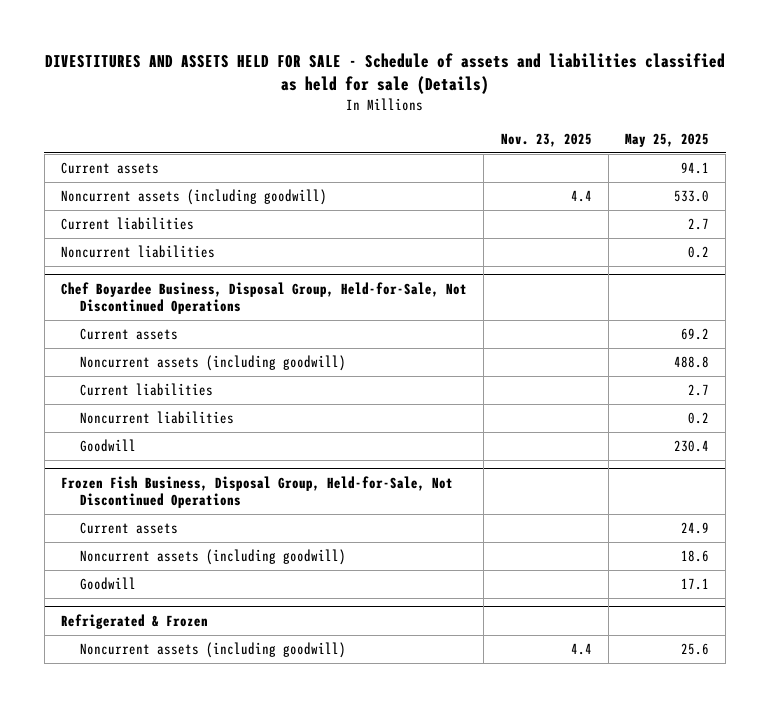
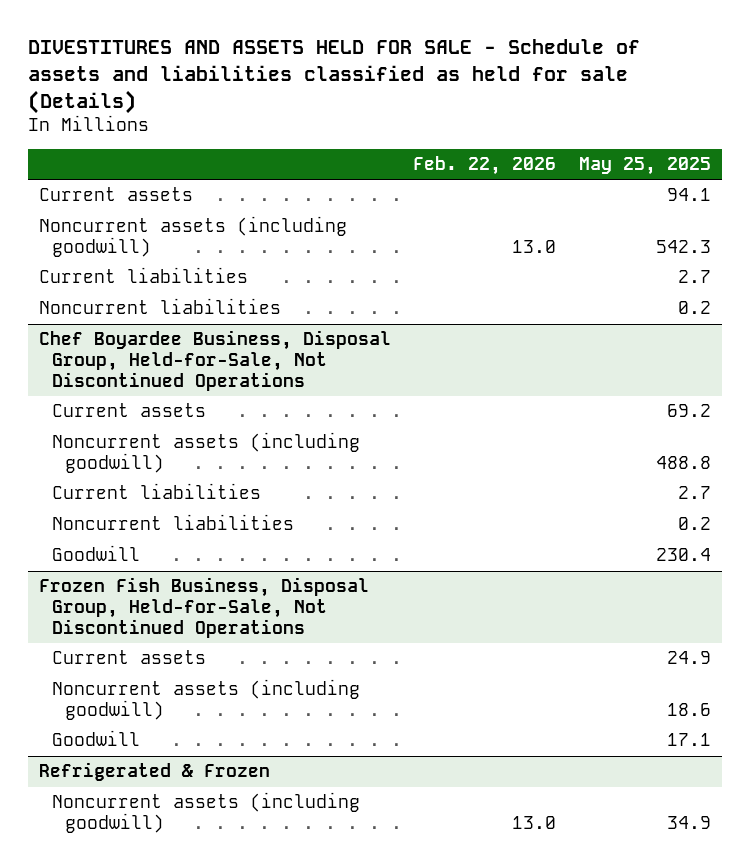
[500,133,592,148] Nov. 23, 2025 -> none
none -> [413,156,557,176] Feb. 22, 2026
[674,190,710,203] 533.0 -> [655,240,711,254] 542.3
[681,643,710,656] 25.6 -> [666,816,711,830] 34.9

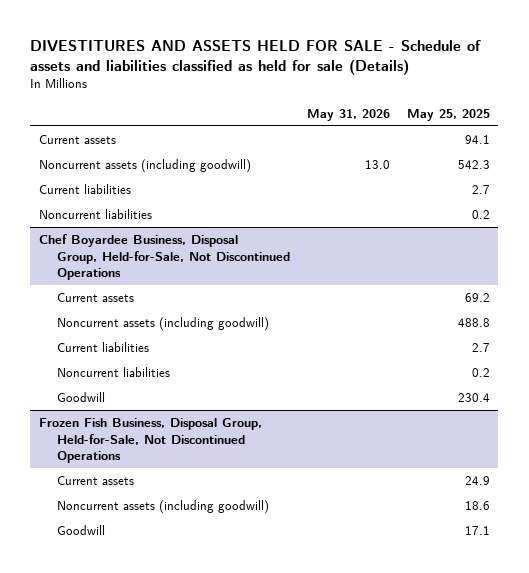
[413,156,557,176] Feb. 22, 2026 -> none
none -> [307,109,391,122] May 31, 2026
[38,762,270,782] Refrigerated & Frozen -> none
[51,792,360,834] Noncurrent assets (including goodwill) -> none

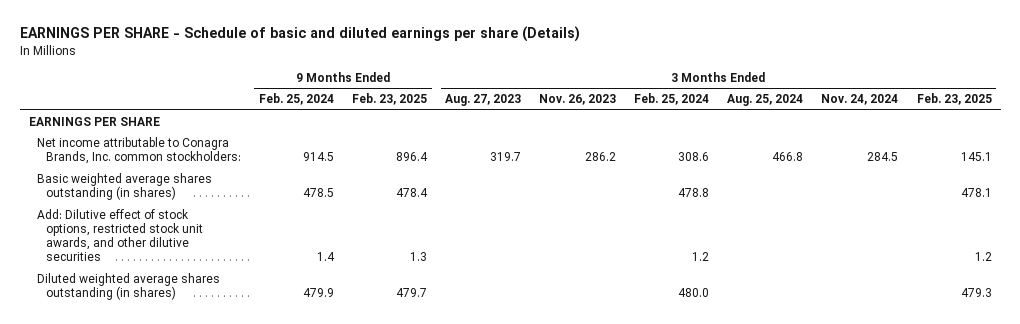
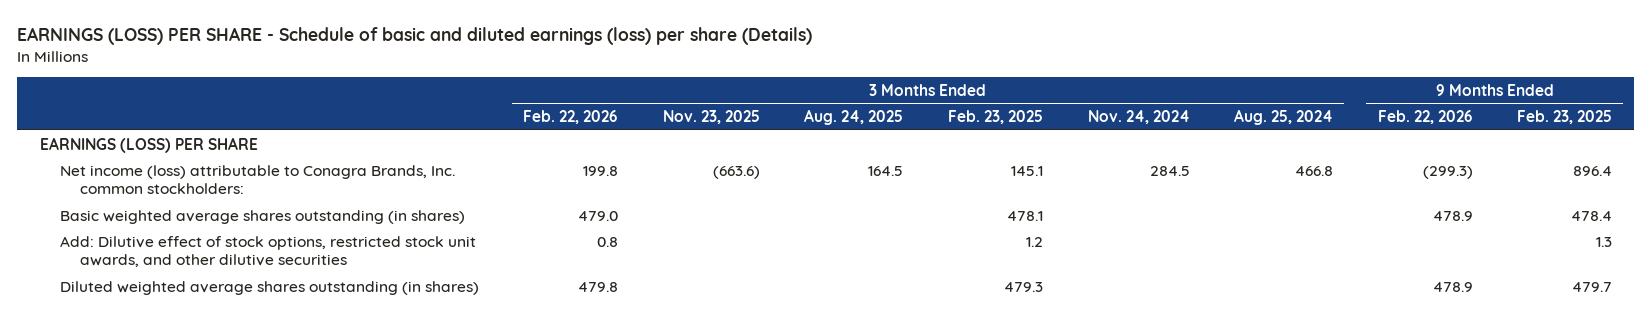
[19,26,580,43] EARNINGS PER SHARE - Schedule of basic and diluted earnings per share (Details) -> [17,27,813,46] EARNINGS (LOSS) PER SHARE - Schedule of basic and diluted earnings (loss) per share (Details)
[258,93,334,106] Feb. 25, 2024 -> none
[445,94,522,107] Aug. 27, 2023 -> none
[539,94,617,106] Nov. 26, 2023 -> none
[634,93,710,106] Feb. 25, 2024 -> none
none -> [523,109,619,124] Feb. 22, 2026
none -> [662,109,760,124] Nov. 23, 2025
none -> [804,108,904,125] Aug. 24, 2025
none -> [1377,109,1473,124] Feb. 22, 2026
[28,117,160,127] EARNINGS PER SHARE -> [39,136,258,153] EARNINGS (LOSS) PER SHARE
[37,137,241,165] Net income attributable to Conagra Brands, Inc. common stockholders: -> [59,164,455,194] Net income (loss) attributable to Conagra Brands, Inc. common stockholders:

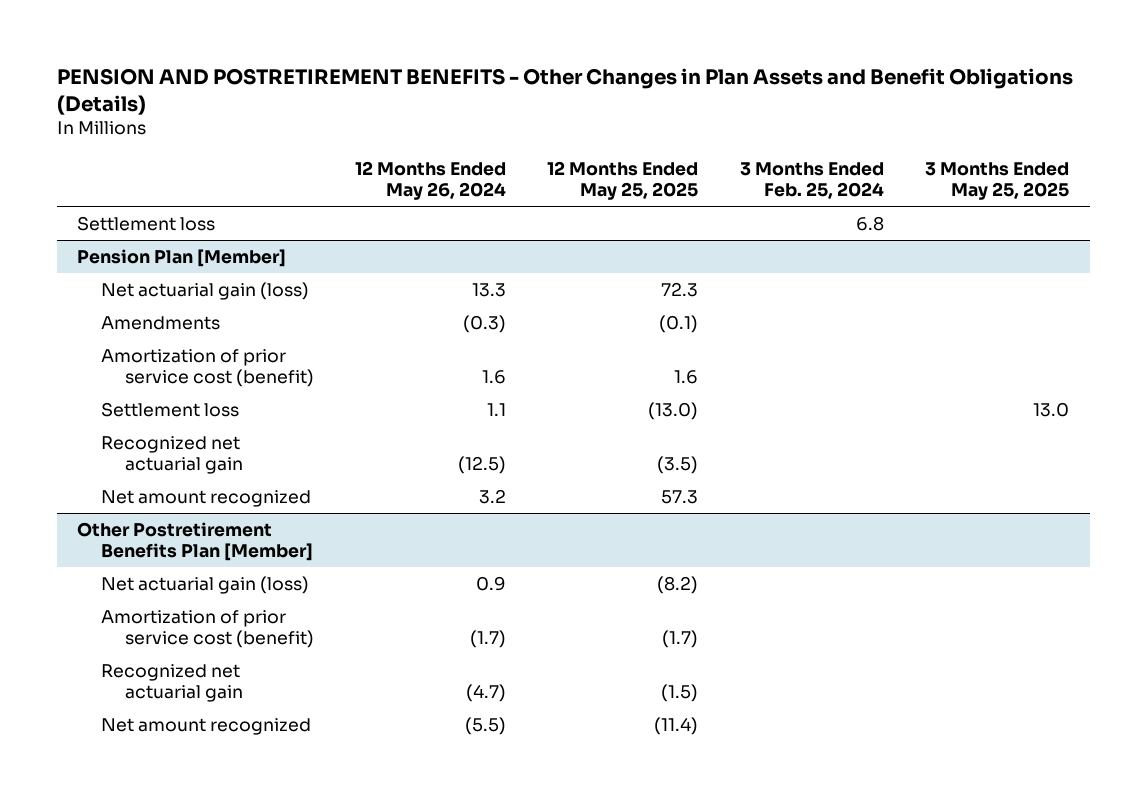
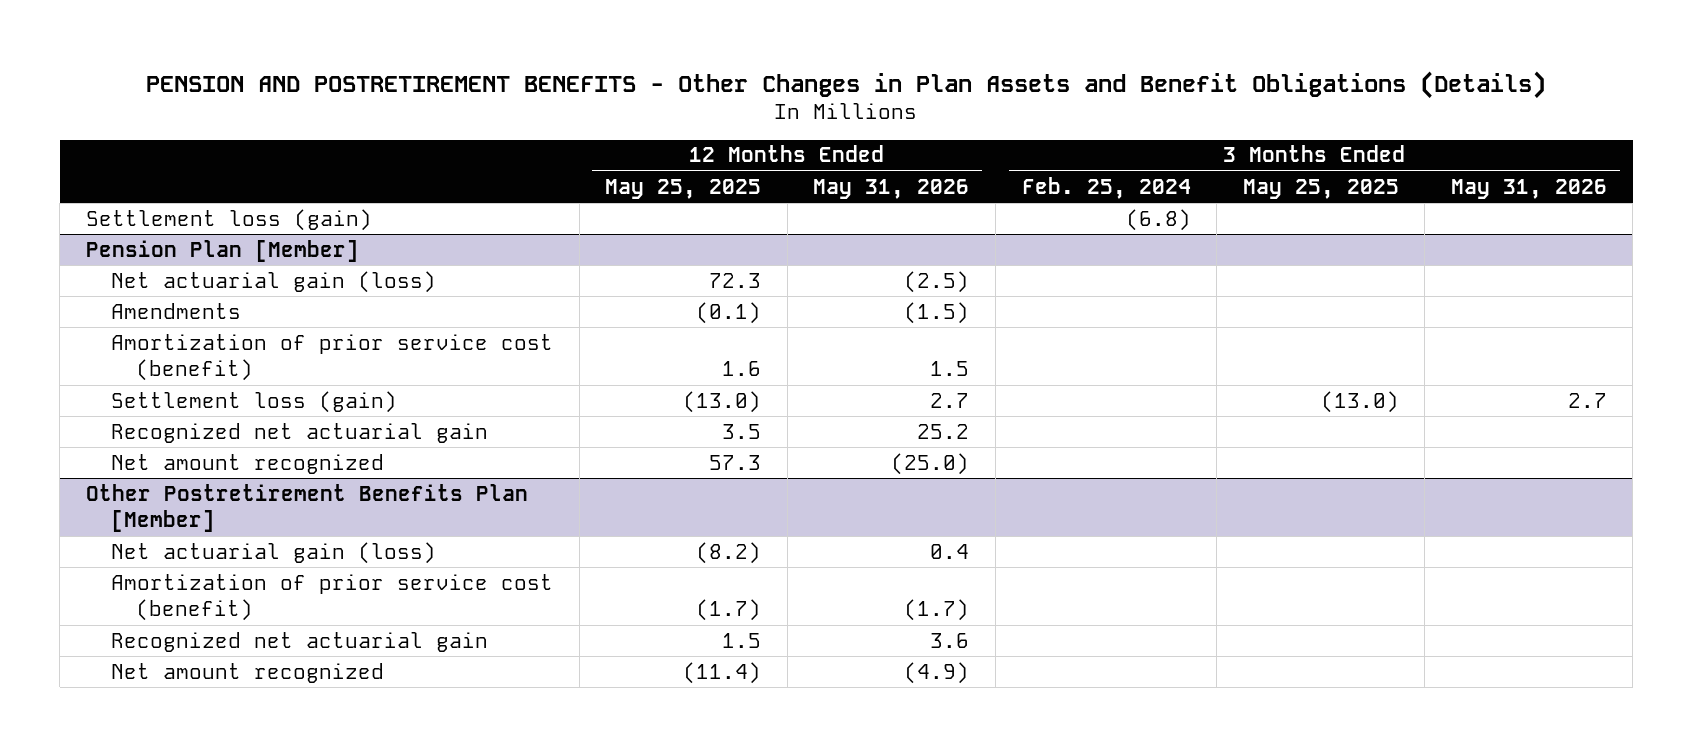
[354,161,506,200] 12 Months Ended May 26, 2024 -> none
none -> [813,178,970,199] May 31, 2026
none -> [1450,178,1607,199] May 31, 2026
[77,216,216,232] Settlement loss -> [86,208,373,231] Settlement loss (gain)
[855,216,884,232] 6.8 -> [1125,208,1191,231] (6.8)
[100,402,239,418] Settlement loss -> [111,390,398,413] Settlement loss (gain)
[1033,402,1070,418] 13.0 -> [1320,390,1399,413] (13.0)
[657,455,699,474] (3.5) -> [722,423,762,439] 3.5
[661,683,699,702] (1.5) -> [722,632,762,648] 1.5

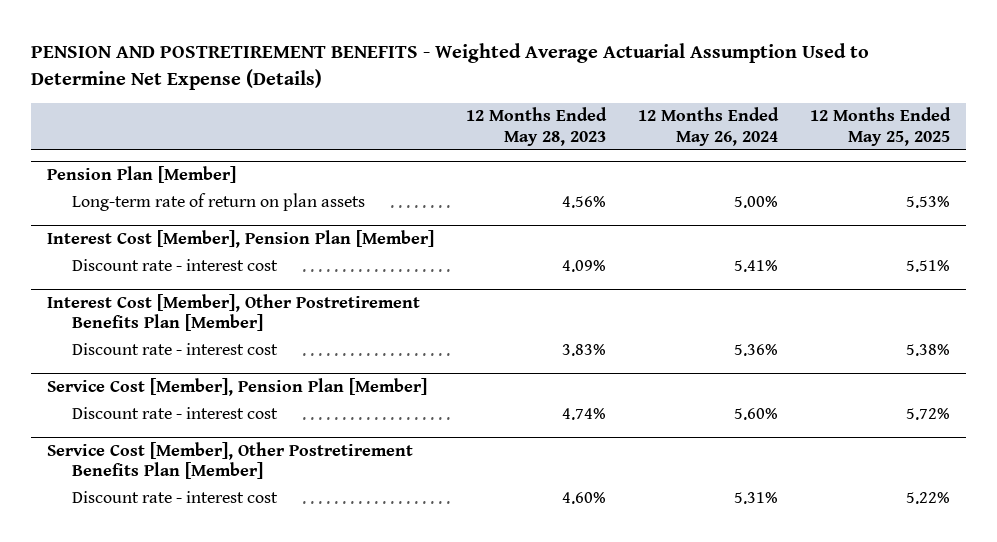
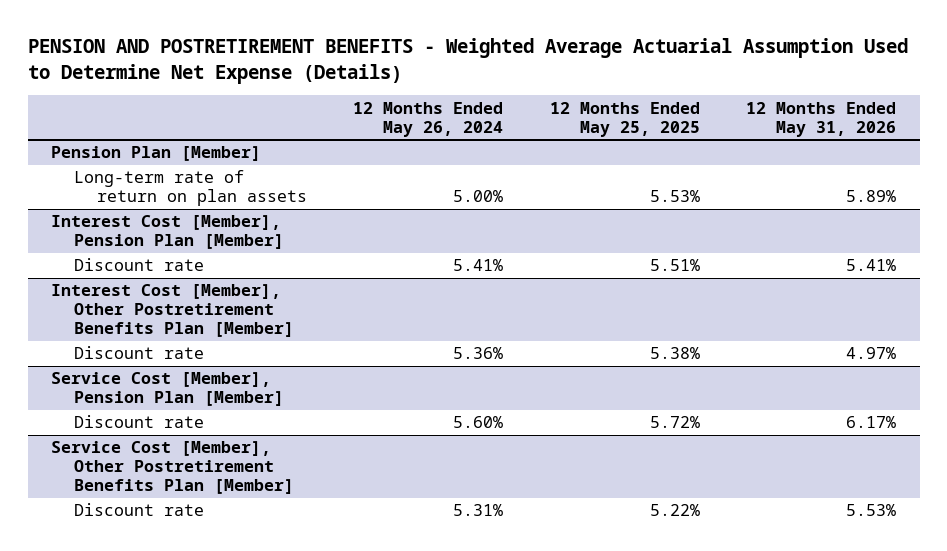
[465,107,607,146] 12 Months Ended May 28, 2023 -> none
none -> [746,101,897,137] 12 Months Ended May 31, 2026
[72,258,279,271] Discount rate - interest cost -> [73,258,204,272] Discount rate
[72,342,279,355] Discount rate - interest cost -> [73,346,204,360] Discount rate
[72,406,279,419] Discount rate - interest cost -> [73,415,204,429] Discount rate
[72,490,279,503] Discount rate - interest cost -> [73,503,204,517] Discount rate

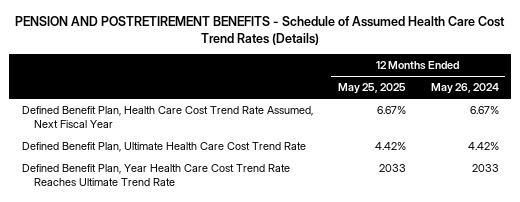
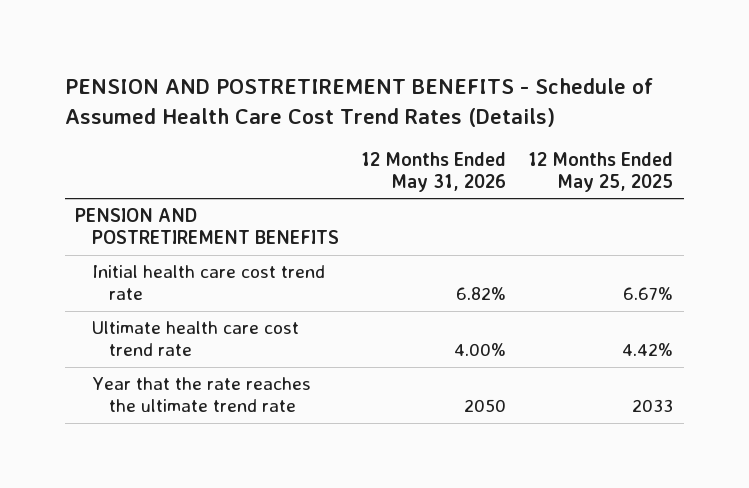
[430,83,499,95] May 26, 2024 -> none
none -> [361,151,507,192] 12 Months Ended May 31, 2026
none -> [75,208,340,245] PENSION AND POSTRETIREMENT BENEFITS
[21,105,313,129] Defined Benefit Plan, Health Care Cost Trend Rate Assumed, Next Fiscal Year -> [92,265,326,301] Initial health care cost trend rate
[21,141,306,152] Defined Benefit Plan, Ultimate Health Care Cost Trend Rate -> [92,321,300,357] Ultimate health care cost trend rate
[21,163,290,187] Defined Benefit Plan, Year Health Care Cost Trend Rate Reaches Ultimate Trend Rate -> [92,377,312,413] Year that the rate reaches the ultimate trend rate

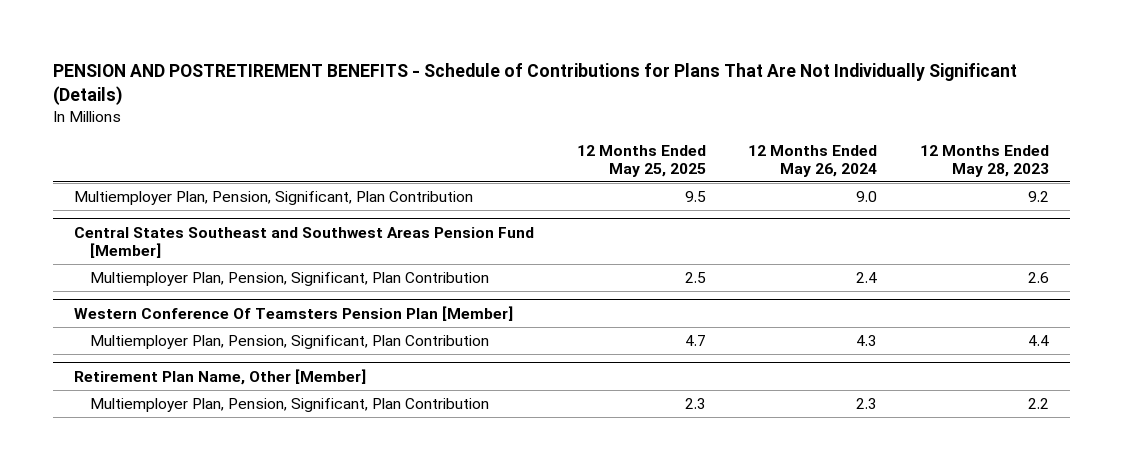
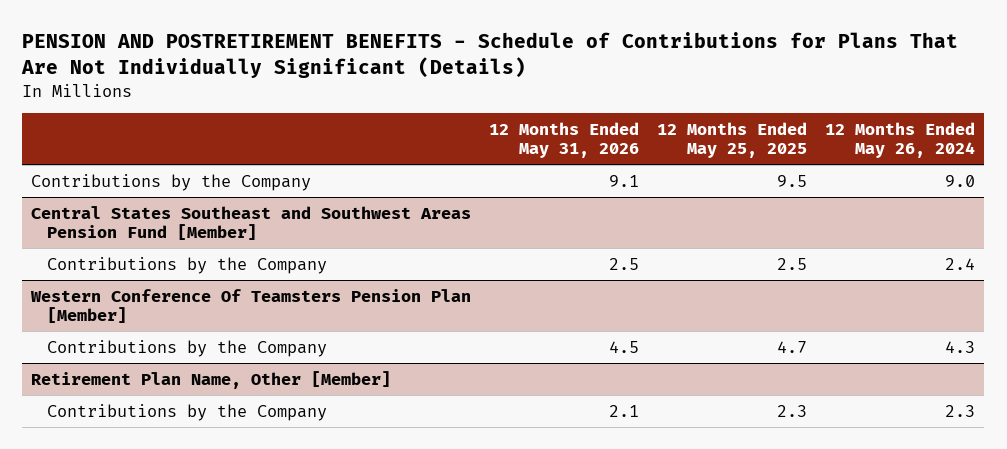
[919,144,1049,177] 12 Months Ended May 28, 2023 -> none
none -> [489,121,640,159] 12 Months Ended May 31, 2026
[74,191,474,206] Multiemployer Plan, Pension, Significant, Plan Contribution -> [31,173,312,191] Contributions by the Company
[90,272,490,287] Multiemployer Plan, Pension, Significant, Plan Contribution -> [46,256,327,274] Contributions by the Company
[90,335,490,350] Multiemployer Plan, Pension, Significant, Plan Contribution -> [46,339,327,357] Contributions by the Company
[90,398,490,413] Multiemployer Plan, Pension, Significant, Plan Contribution -> [46,403,327,421] Contributions by the Company

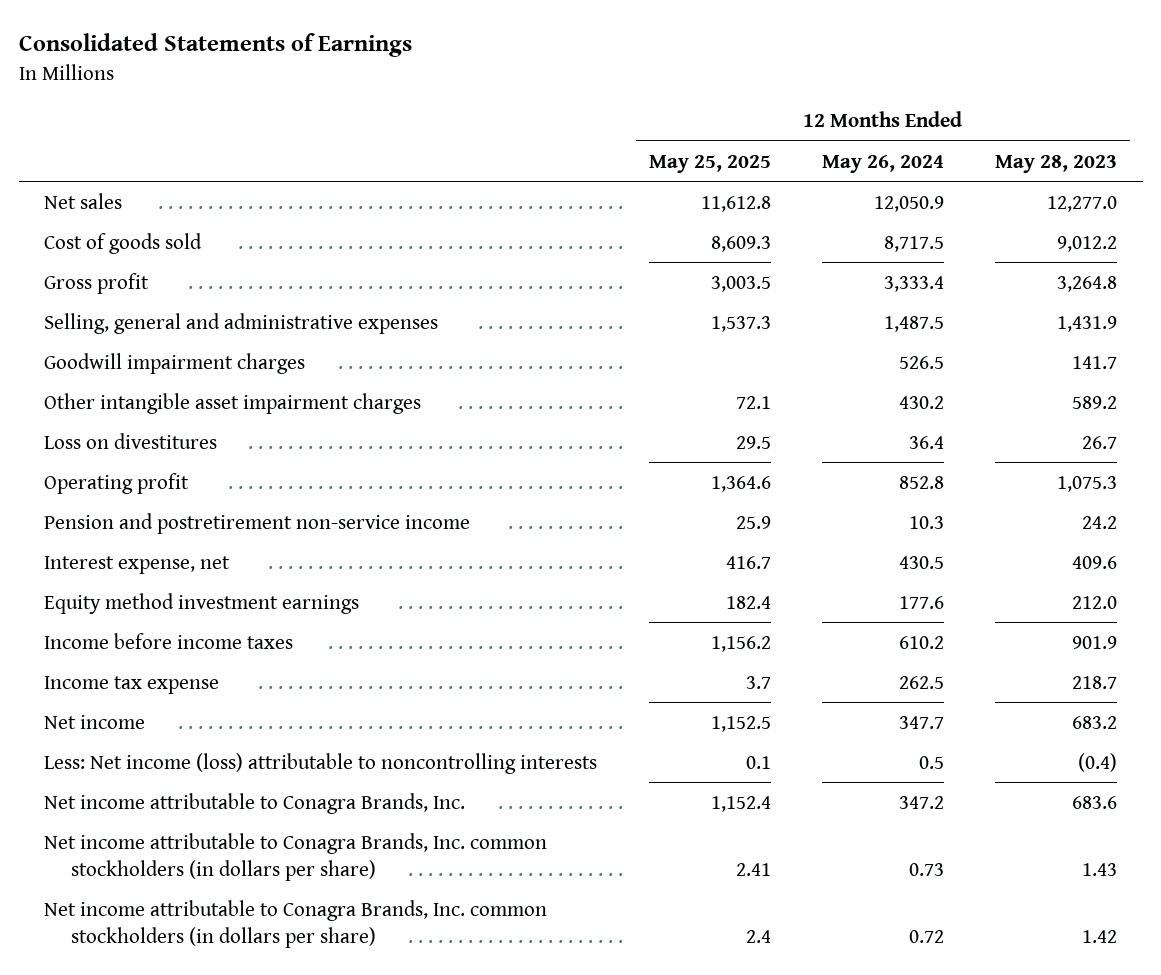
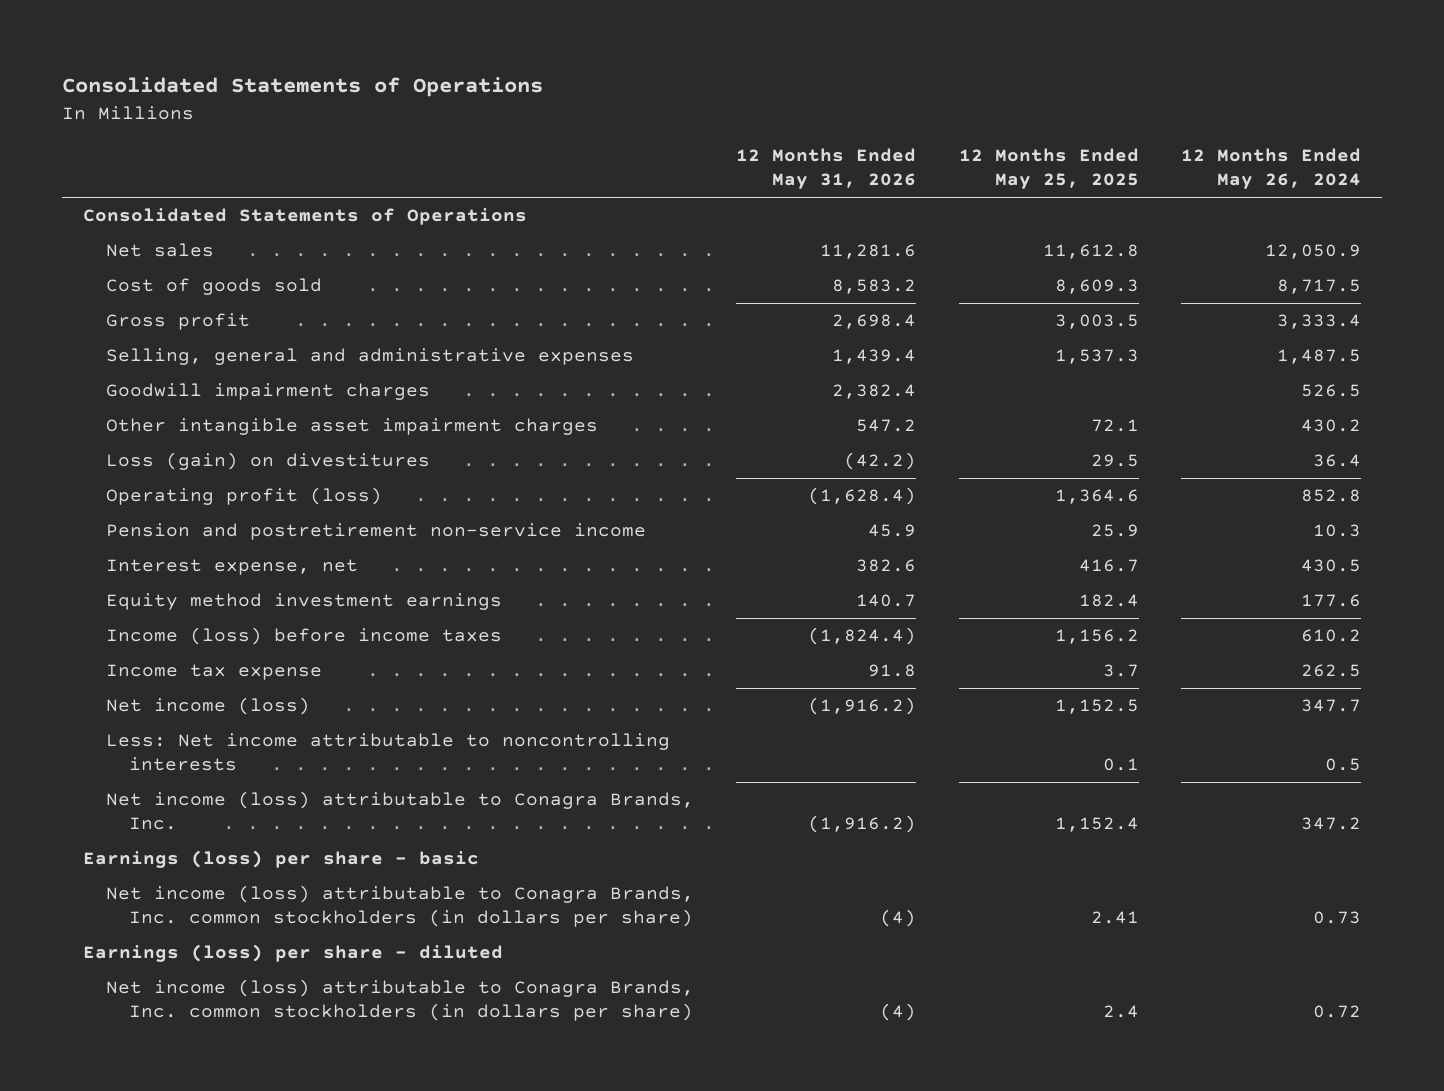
[18,33,412,58] Consolidated Statements of Earnings -> [62,77,544,98] Consolidated Statements of Operations
[994,154,1117,173] May 28, 2023 -> none
none -> [736,148,917,190] 12 Months Ended May 31, 2026
none -> [83,208,528,226] Consolidated Statements of Operations
[44,432,218,449] Loss on divestitures -> [106,452,431,471] Loss (gain) on divestitures
[44,472,190,494] Operating profit -> [106,487,383,506] Operating profit (loss)
[44,632,294,649] Income before income taxes -> [106,627,503,646] Income (loss) before income taxes
[44,714,146,729] Net income -> [106,697,311,716] Net income (loss)
[44,752,598,774] Less: Net income (loss) attributable to noncontrolling interests -> [106,733,671,772] Less: Net income attributable to noncontrolling interests
[44,792,466,814] Net income attributable to Conagra Brands, Inc. -> [106,791,695,831] Net income (loss) attributable to Conagra Brands, Inc.
none -> [83,850,480,869] Earnings (loss) per share - basic
[44,832,548,881] Net income attributable to Conagra Brands, Inc. common stockholders (in dollars per share) -> [106,885,695,928] Net income (loss) attributable to Conagra Brands, Inc. common stockholders (in dollars per share)
none -> [83,944,504,963] Earnings (loss) per share - diluted
[44,899,548,948] Net income attributable to Conagra Brands, Inc. common stockholders (in dollars per share) -> [106,979,695,1022] Net income (loss) attributable to Conagra Brands, Inc. common stockholders (in dollars per share)

